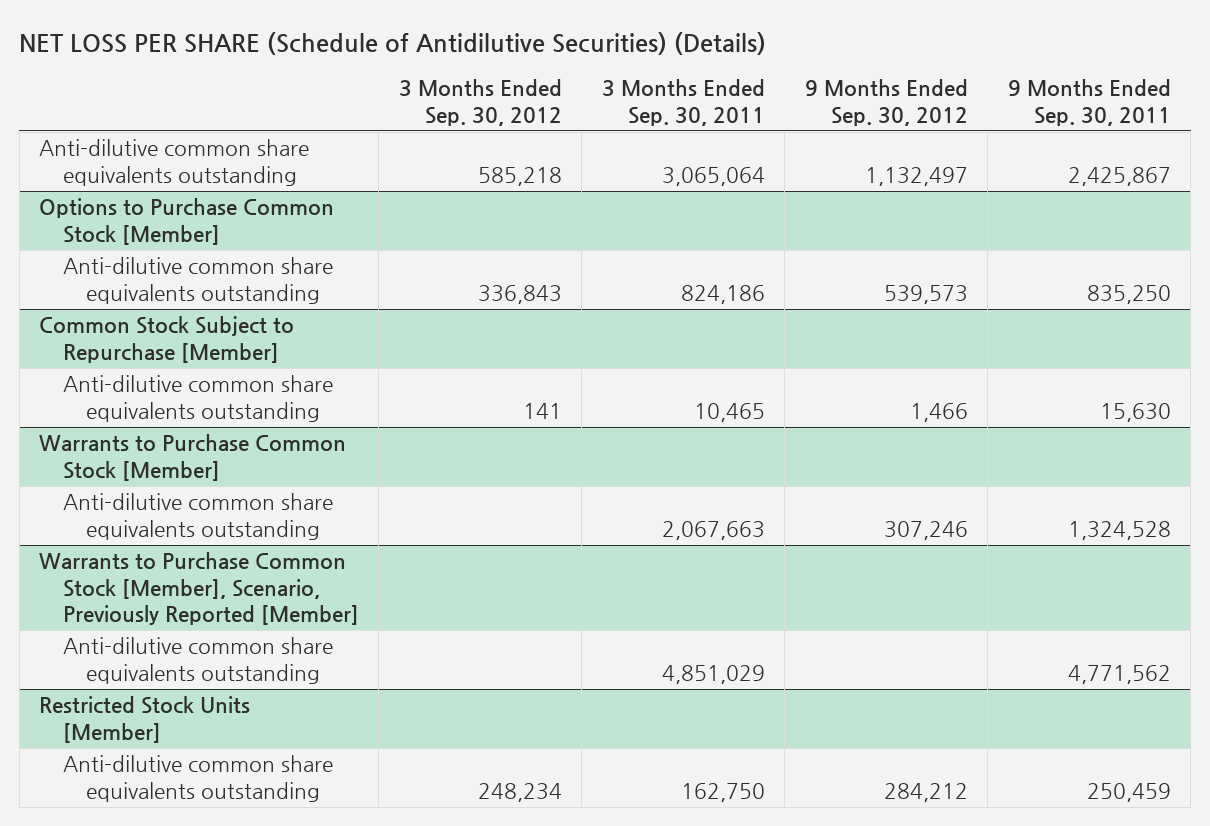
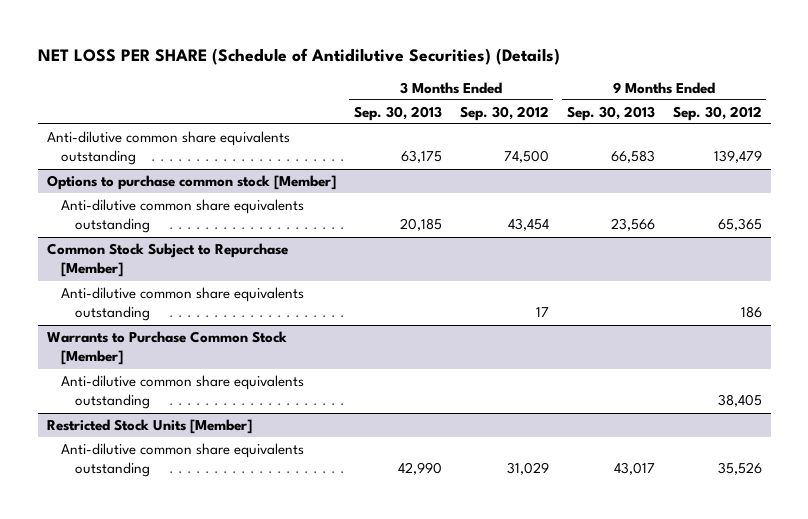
[601,79,765,126] 3 Months Ended Sep. 30, 2011 -> none
[1007,79,1171,126] 9 Months Ended Sep. 30, 2011 -> none
none -> [353,105,442,121] Sep. 30, 2013
none -> [566,105,655,121] Sep. 30, 2013
[477,166,562,186] 585,218 -> [503,150,549,164] 74,500
[864,166,968,186] 1,132,497 -> [713,150,762,164] 139,479
[39,198,335,245] Options to Purchase Common Stock [Member] -> [46,174,336,190] Options to purchase common stock [Member]
[477,284,562,304] 336,843 -> [507,218,549,232] 43,454
[883,284,968,304] 539,573 -> [717,218,762,232] 65,365
[522,402,562,419] 141 -> [535,307,549,318] 17
[909,402,968,422] 1,466 -> [740,306,762,319] 186
[39,552,359,626] Warrants to Purchase Common Stock [Member], Scenario, Previously Reported [Member] -> none
[62,637,333,684] Anti-dilutive common share equivalents outstanding -> none
[883,520,968,540] 307,246 -> [717,394,762,408] 38,405
[477,782,562,802] 248,234 -> [506,462,549,476] 31,029
[883,782,968,802] 284,212 -> [717,462,762,476] 35,526

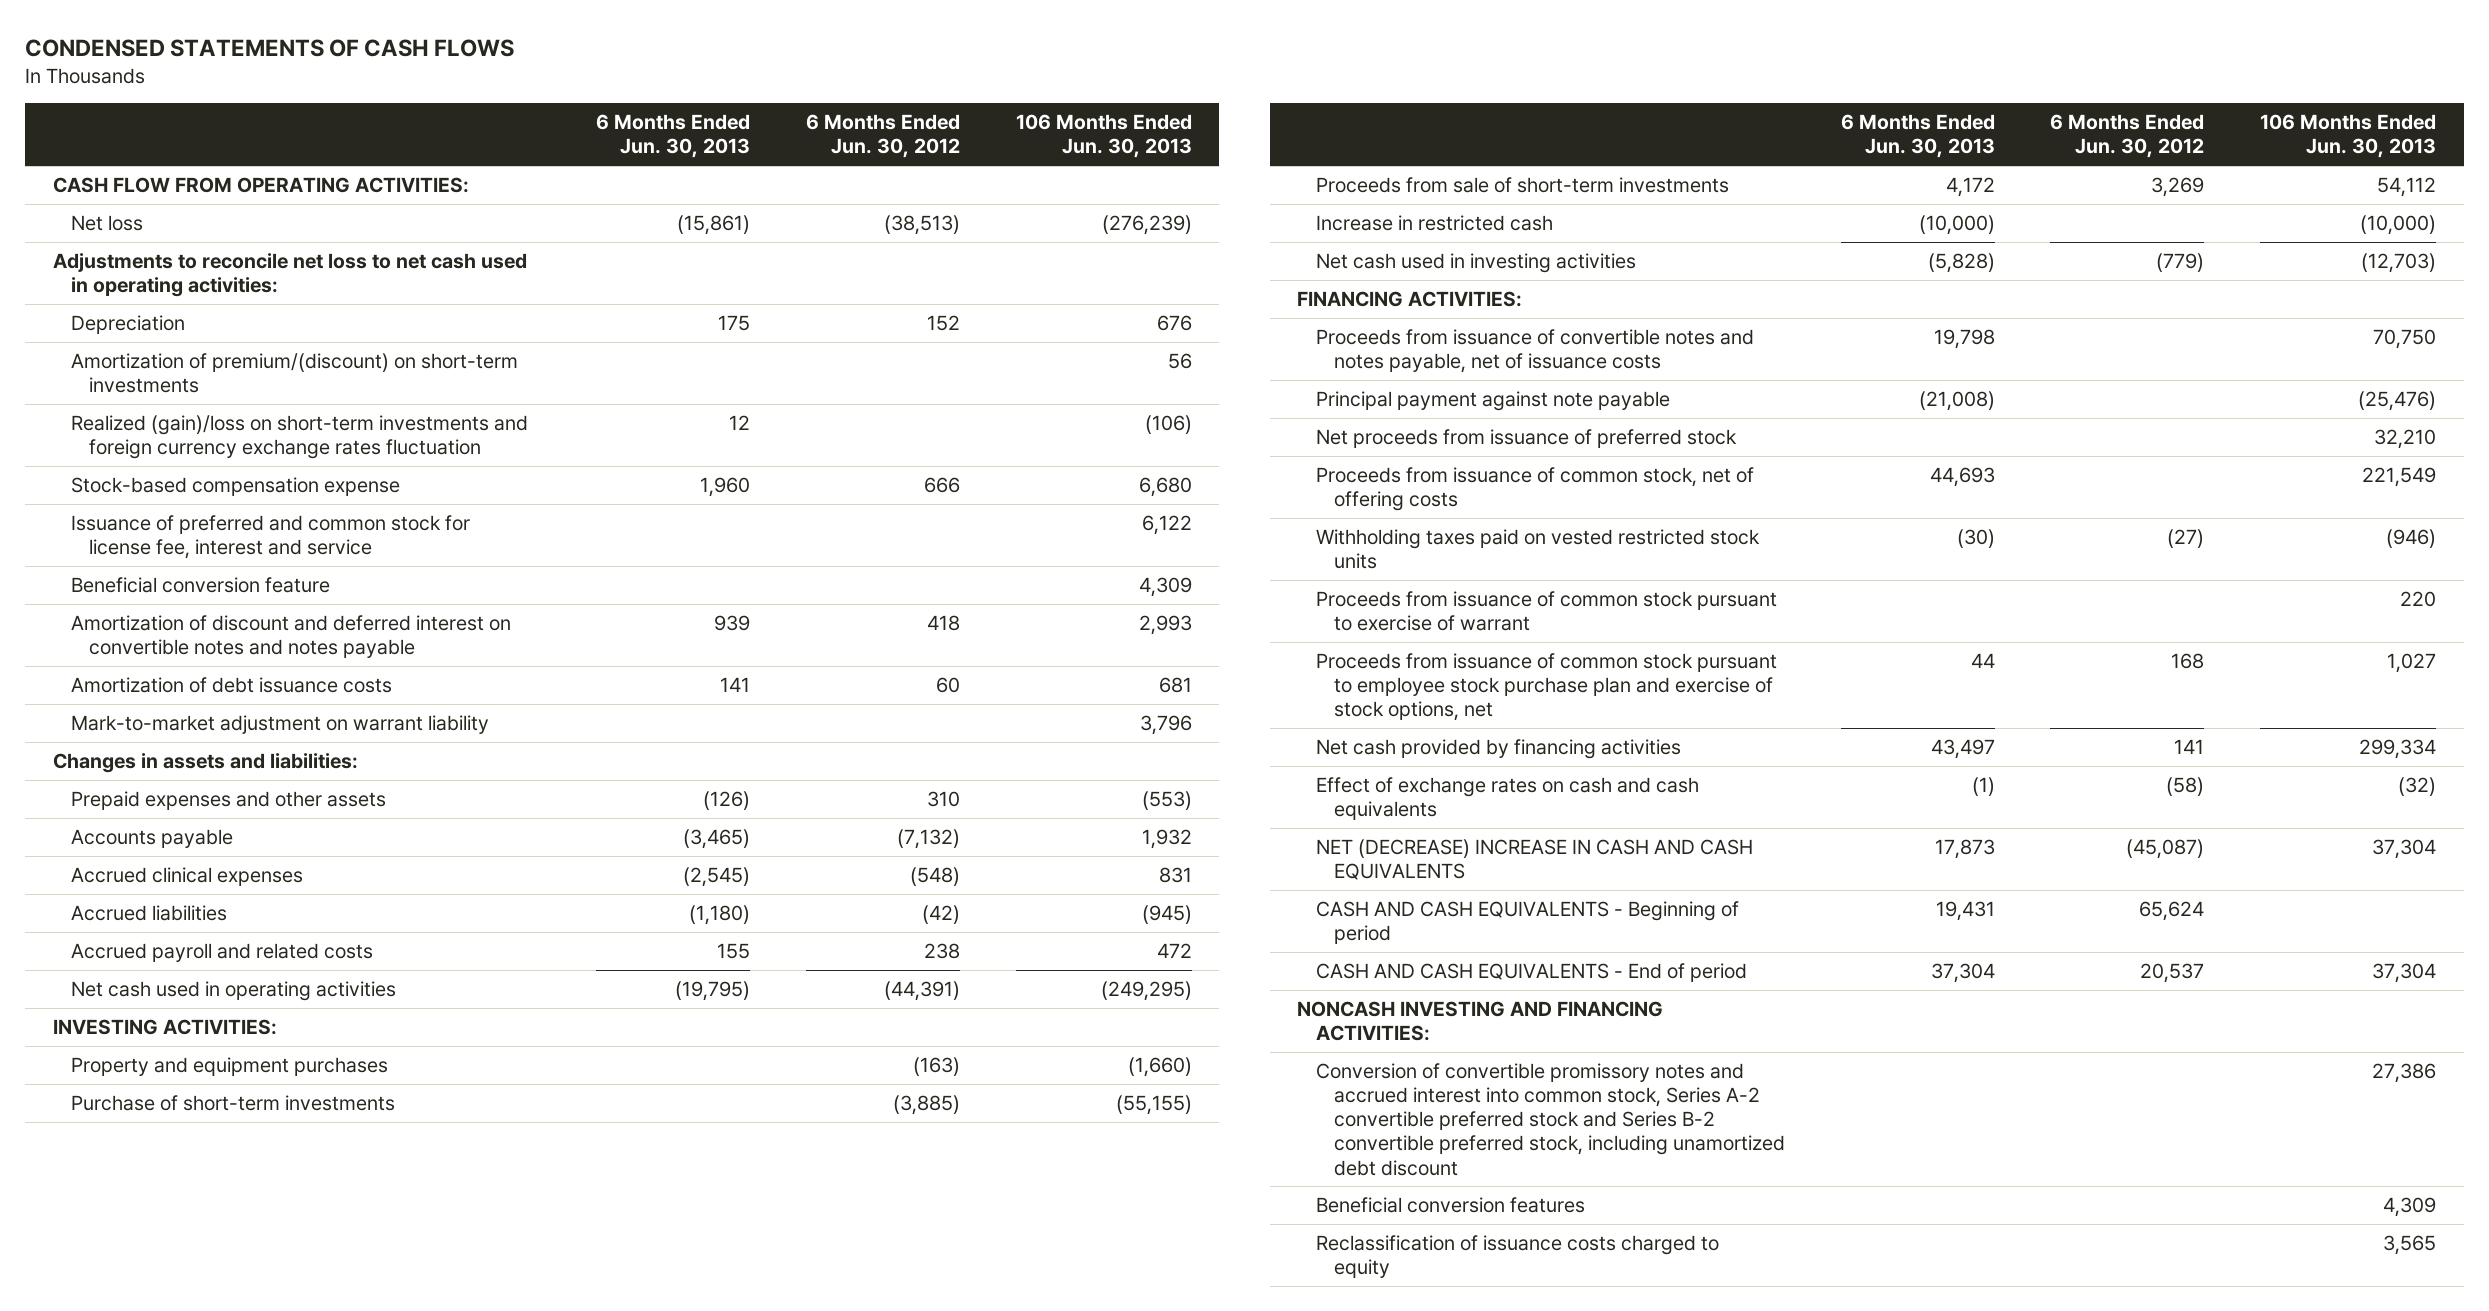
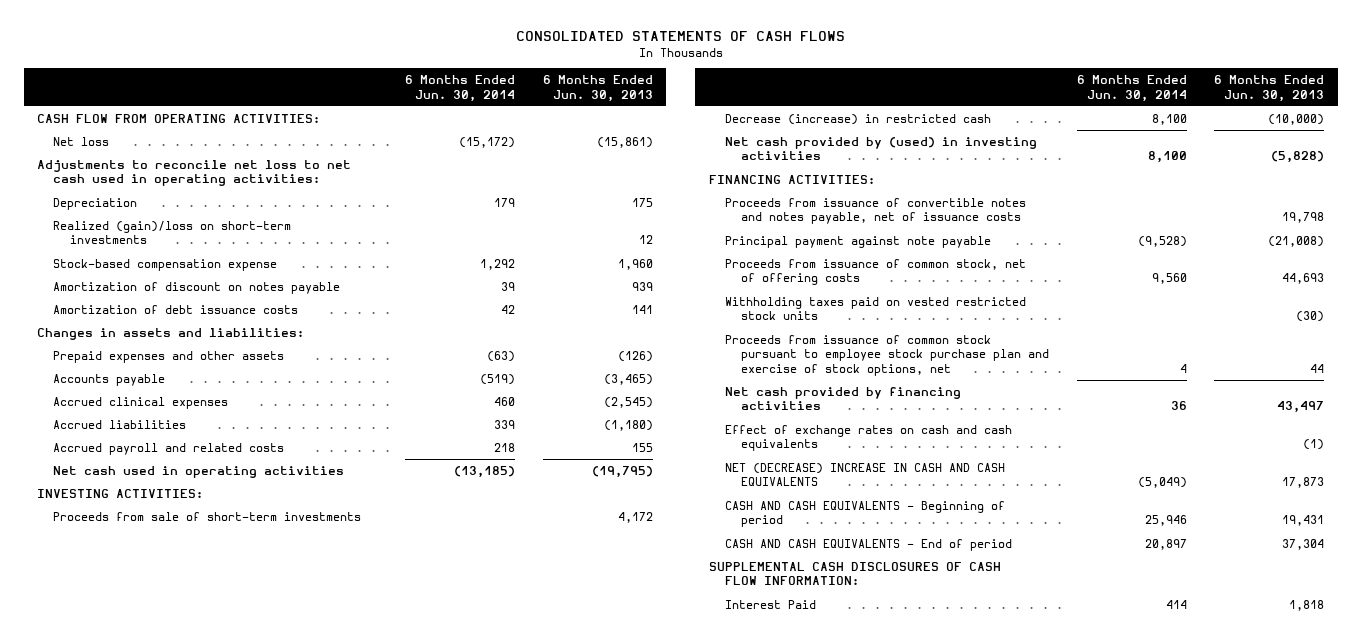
[24,39,514,58] CONDENSED STATEMENTS OF CASH FLOWS -> [515,31,845,42] CONSOLIDATED STATEMENTS OF CASH FLOWS
[805,114,960,159] 6 Months Ended Jun. 30, 2012 -> none
[1015,114,1192,159] 106 Months Ended Jun. 30, 2013 -> none
none -> [405,75,516,102] 6 Months Ended Jun. 30, 2014
[71,353,519,394] Amortization of premium/(discount) on short-term investments -> none
[71,415,529,460] Realized (gain)/loss on short-term investments and foreign currency exchange rates fluctuation -> [53,220,292,245] Realized (gain)/loss on short-term investments
[71,515,471,560] Issuance of preferred and common stock for license fee, interest and service -> none
[71,577,331,594] Beneficial conversion feature -> none
[71,615,512,659] Amortization of discount and deferred interest on convertible notes and notes payable -> [53,281,341,294] Amortization of discount on notes payable
[71,715,490,735] Mark-to-market adjustment on warrant liability -> none
[71,1057,389,1077] Property and equipment purchases -> none
[71,1095,396,1112] Purchase of short-term investments -> none
[1315,215,1553,232] Increase in restricted cash -> [724,113,991,125] Decrease (increase) in restricted cash
[1315,253,1636,274] Net cash used in investing activities -> [724,136,1037,161] Net cash provided by (used) in investing activities
[1315,429,1737,449] Net proceeds from issuance of preferred stock -> none
[1315,591,1777,632] Proceeds from issuance of common stock pursuant to exercise of warrant -> none
[1297,1001,1664,1042] NONCASH INVESTING AND FINANCING ACTIVITIES: -> none
[1315,1063,1785,1176] Conversion of convertible promissory notes and accrued interest into common stock, Series A-2 convertible preferred stock and Series B-2 convertible preferred stock, including unamortized debt discount -> none
[1315,1197,1585,1214] Beneficial conversion features -> none
[1315,1235,1719,1279] Reclassification of issuance costs charged to equity -> none
none -> [708,561,1001,586] SUPPLEMENTAL CASH DISCLOSURES OF CASH FLOW INFORMATION:
none -> [724,599,816,609] Interest Paid

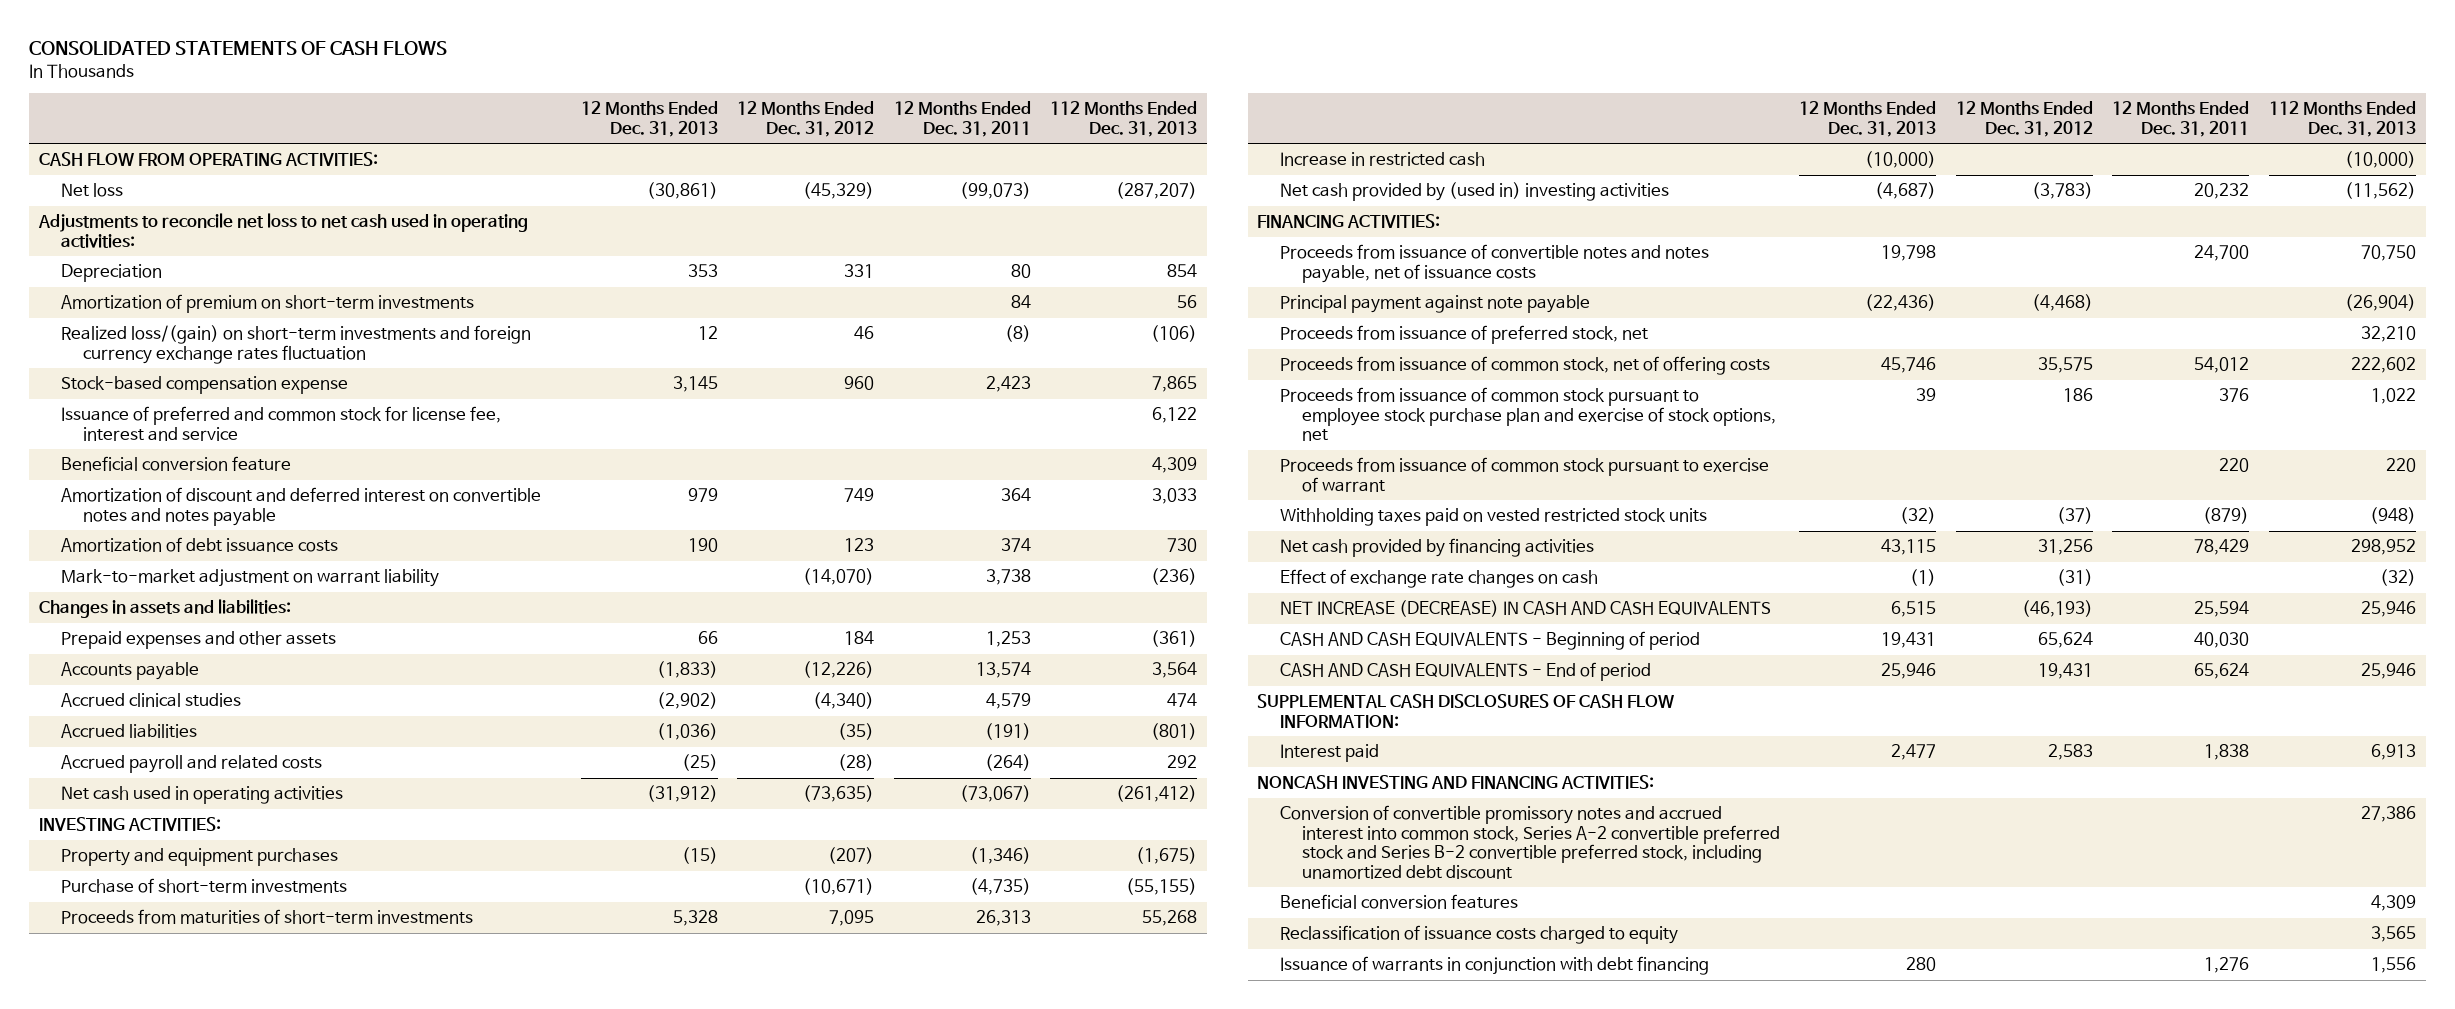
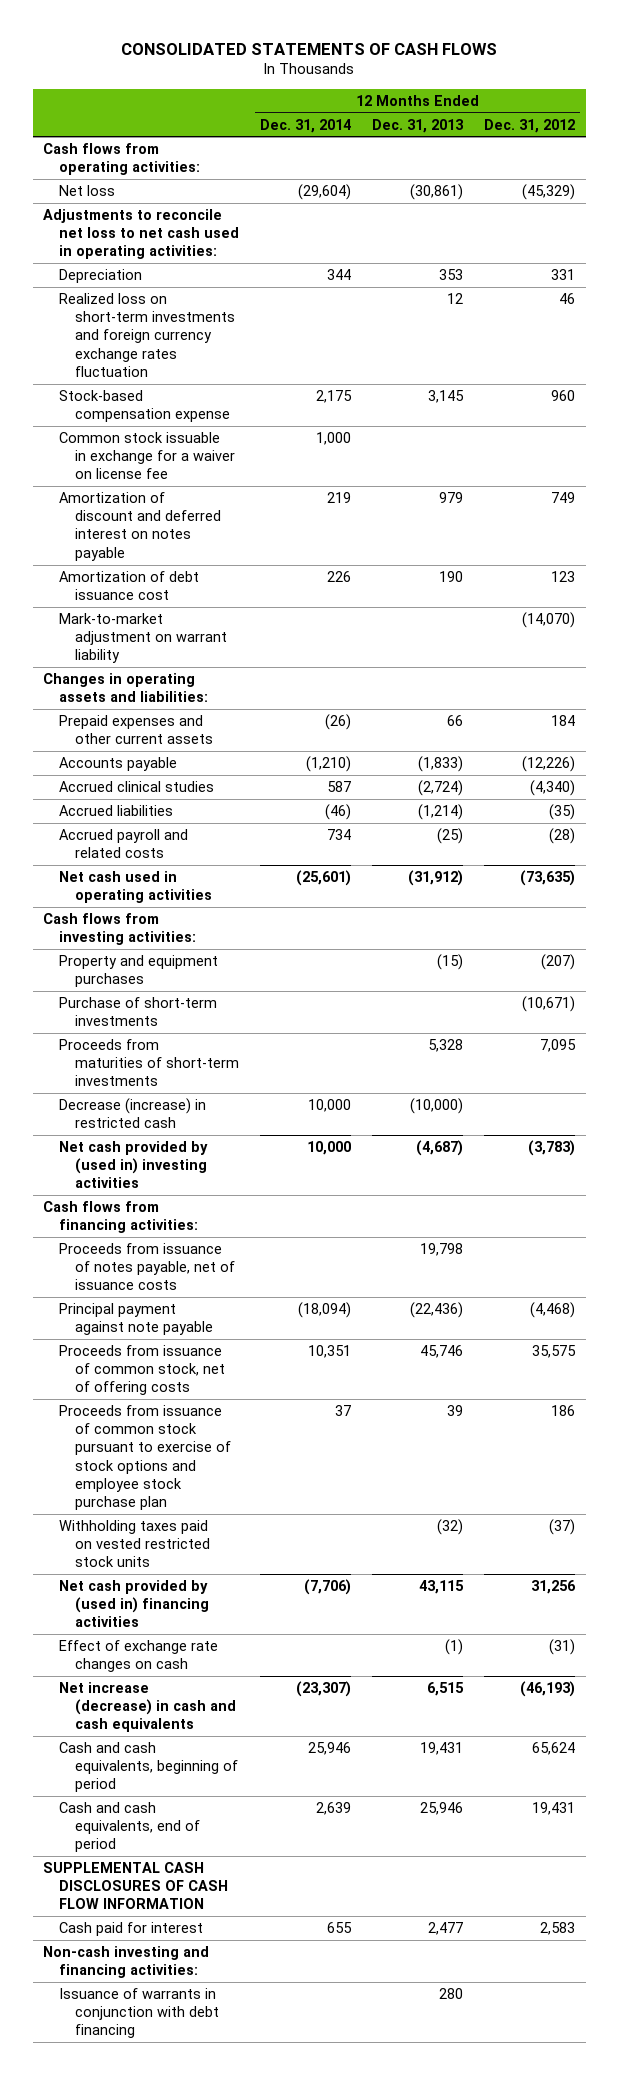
[893,101,1031,137] 12 Months Ended Dec. 31, 2011 -> none
[1050,101,1198,137] 112 Months Ended Dec. 31, 2013 -> none
none -> [260,118,352,133] Dec. 31, 2014
[38,152,378,167] CASH FLOW FROM OPERATING ACTIVITIES: -> [42,143,201,176] Cash flows from operating activities:
[61,294,475,314] Amortization of premium on short-term investments -> none
[61,325,532,364] Realized loss/(gain) on short-term investments and foreign currency exchange rates fluctuation -> [59,293,236,377] Realized loss on short-term investments and foreign currency exchange rates fluctuation
[61,456,292,472] Beneficial conversion feature -> none
[61,406,502,441] Issuance of preferred and common stock for license fee, interest and service -> [59,432,236,480] Common stock issuable in exchange for a waiver on license fee
[61,487,542,526] Amortization of discount and deferred interest on convertible notes and notes payable -> [59,492,222,561] Amortization of discount and deferred interest on notes payable
[61,537,339,553] Amortization of debt issuance costs -> [59,571,200,601] Amortization of debt issuance cost
[38,599,291,619] Changes in assets and liabilities: -> [42,673,209,703] Changes in operating assets and liabilities:
[61,631,337,650] Prepaid expenses and other assets -> [59,715,214,745] Prepaid expenses and other current assets
[656,692,718,710] (2,902) -> [418,780,464,797] (2,724)
[656,723,718,741] (1,036) -> [418,804,464,821] (1,214)
[38,817,221,832] INVESTING ACTIVITIES: -> [42,913,197,946] Cash flows from investing activities:
[1279,152,1485,167] Increase in restricted cash -> [59,1098,207,1129] Decrease (increase) in restricted cash
[1257,214,1441,229] FINANCING ACTIVITIES: -> [42,1201,199,1234] Cash flows from financing activities:
[1279,244,1709,283] Proceeds from issuance of convertible notes and notes payable, net of issuance costs -> [59,1243,236,1291] Proceeds from issuance of notes payable, net of issuance costs
[1279,325,1648,345] Proceeds from issuance of preferred stock, net -> none
[1279,457,1769,492] Proceeds from issuance of common stock pursuant to exercise of warrant -> none
[1279,387,1777,442] Proceeds from issuance of common stock pursuant to employee stock purchase plan and exercise of stock options, net -> [59,1405,232,1511] Proceeds from issuance of common stock pursuant to exercise of stock options and employee stock purchase plan
[1279,538,1594,558] Net cash provided by financing activities -> [59,1580,210,1628] Net cash provided by (used in) financing activities
[1279,805,1781,879] Conversion of convertible promissory notes and accrued interest into common stock, Series A-2 convertible preferred stock and Series B-2 convertible preferred stock, including unamortized debt discount -> none
[1279,894,1518,910] Beneficial conversion features -> none
[1279,925,1678,945] Reclassification of issuance costs charged to equity -> none
[1279,600,1771,618] NET INCREASE (DECREASE) IN CASH AND CASH EQUIVALENTS -> [59,1682,237,1733] Net increase (decrease) in cash and cash equivalents
[1279,631,1700,651] CASH AND CASH EQUIVALENTS - Beginning of period -> [59,1742,239,1793] Cash and cash equivalents, beginning of period
[1279,662,1651,682] CASH AND CASH EQUIVALENTS - End of period -> [59,1802,201,1853] Cash and cash equivalents, end of period
[1257,694,1675,728] SUPPLEMENTAL CASH DISCLOSURES OF CASH FLOW INFORMATION: -> [42,1862,229,1910] SUPPLEMENTAL CASH DISCLOSURES OF CASH FLOW INFORMATION
[1279,744,1379,763] Interest paid -> [59,1922,204,1937] Cash paid for interest
[1257,775,1655,790] NONCASH INVESTING AND FINANCING ACTIVITIES: -> [42,1946,209,1979] Non-cash investing and financing activities:

